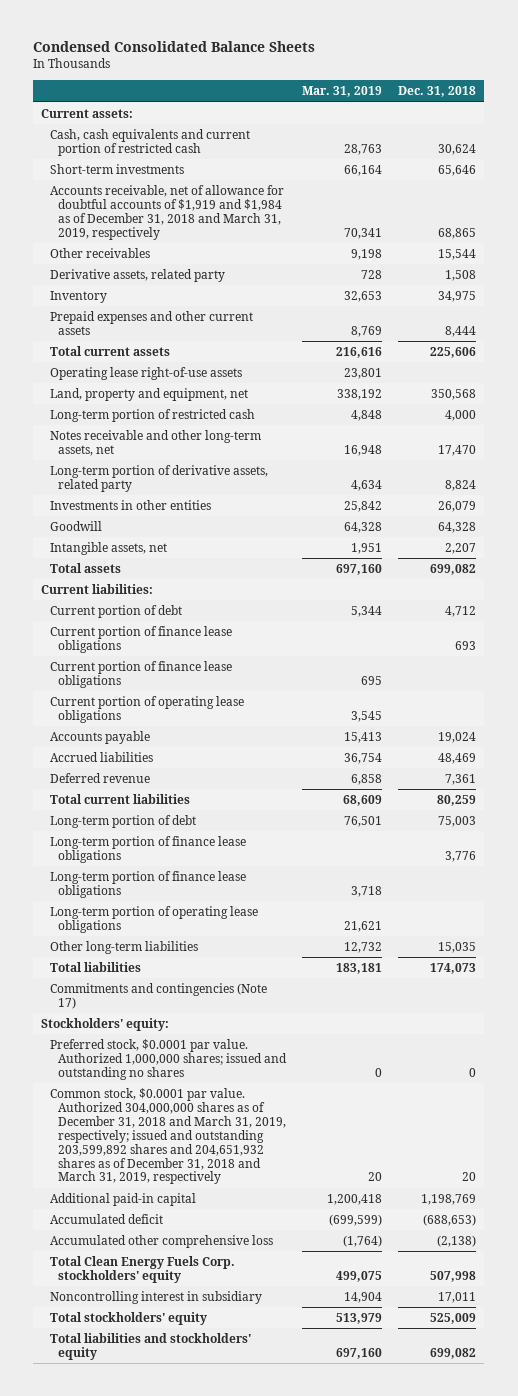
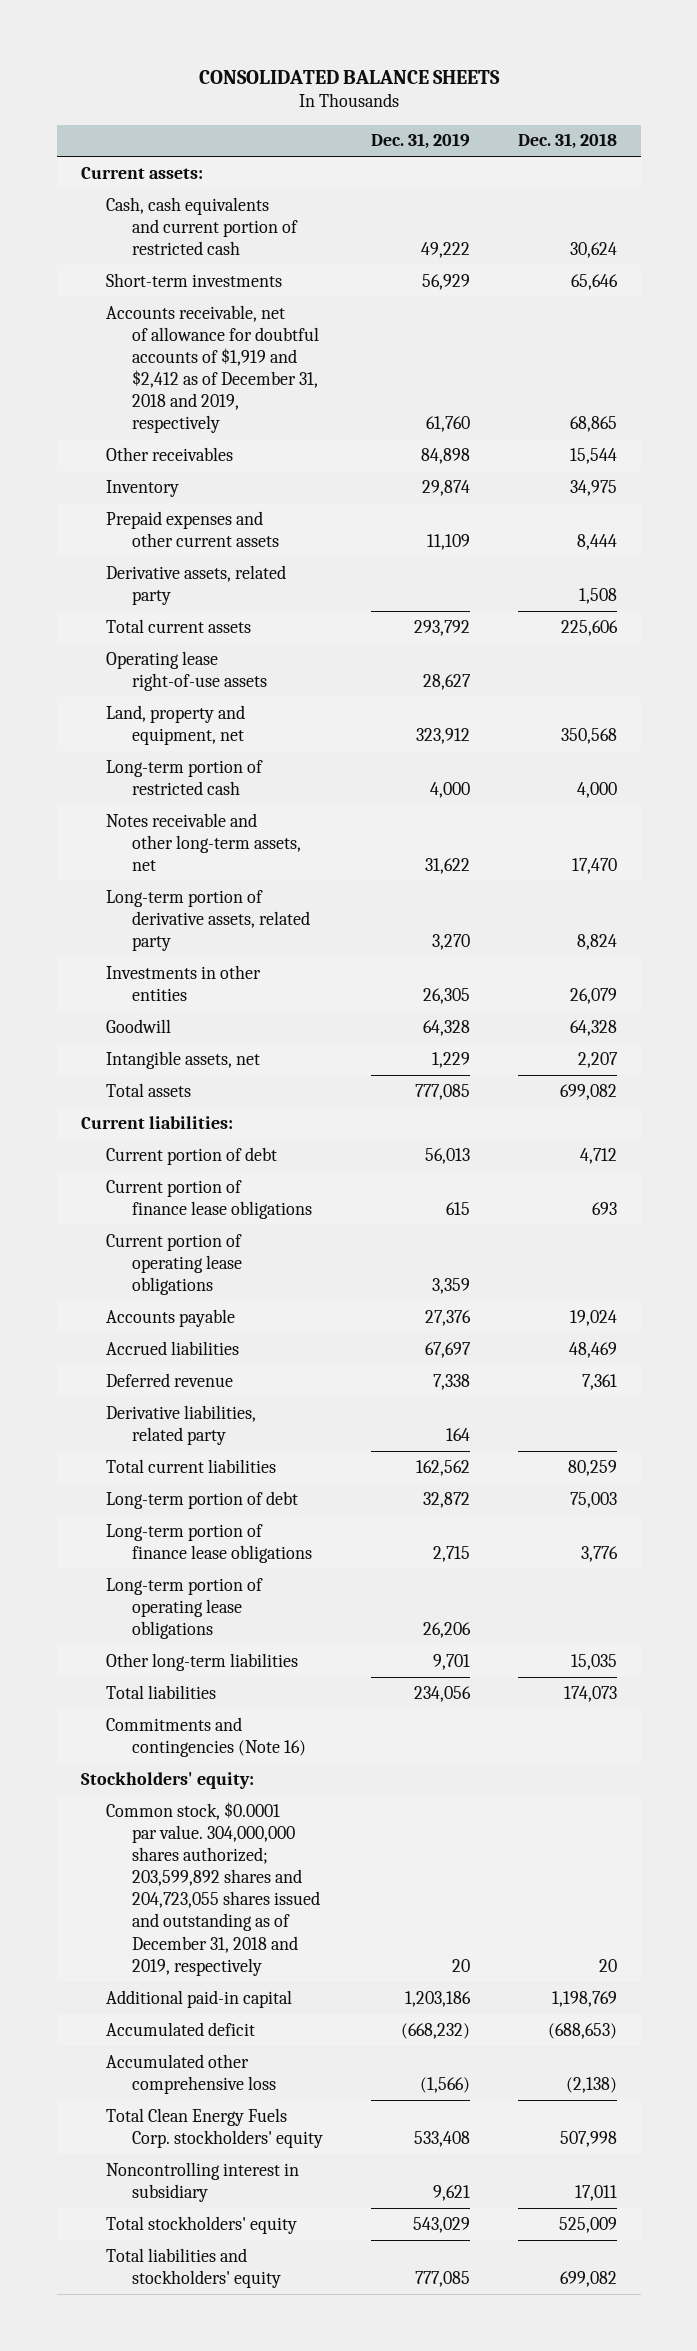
[33,41,316,53] Condensed Consolidated Balance Sheets -> [198,69,500,84] CONSOLIDATED BALANCE SHEETS
[302,86,383,98] Mar. 31, 2019 -> none
none -> [370,133,470,150] Dec. 31, 2019
[49,184,284,240] Accounts receivable, net of allowance for doubtful accounts of $1,919 and $1,984 as of December 31, 2018 and March 31, 2019, respectively -> [106,304,319,434] Accounts receivable, net of allowance for doubtful accounts of $1,919 and $2,412 as of December 31, 2018 and 2019, respectively
[49,268,225,282] Derivative assets, related party -> [106,564,287,605] Derivative assets, related party
[49,660,232,688] Current portion of finance lease obligations -> none
none -> [106,1404,257,1445] Derivative liabilities, related party
[49,870,246,898] Long-term portion of finance lease obligations -> none
[49,982,267,1009] Commitments and contingencies (Note 17) -> [106,1716,306,1757] Commitments and contingencies (Note 16)
[49,1038,288,1080] Preferred stock, $0.0001 par value. Authorized 1,000,000 shares; issued and outstanding no shares -> none
[49,1087,287,1185] Common stock, $0.0001 par value. Authorized 304,000,000 shares as of December 31, 2018 and March 31, 2019, respectively; issued and outstanding 203,599,892 shares and 204,651,932 shares as of December 31, 2018 and March 31, 2019, respectively -> [106,1801,320,1976] Common stock, $0.0001 par value. 304,000,000 shares authorized; 203,599,892 shares and 204,723,055 shares issued and outstanding as of December 31, 2018 and 2019, respectively

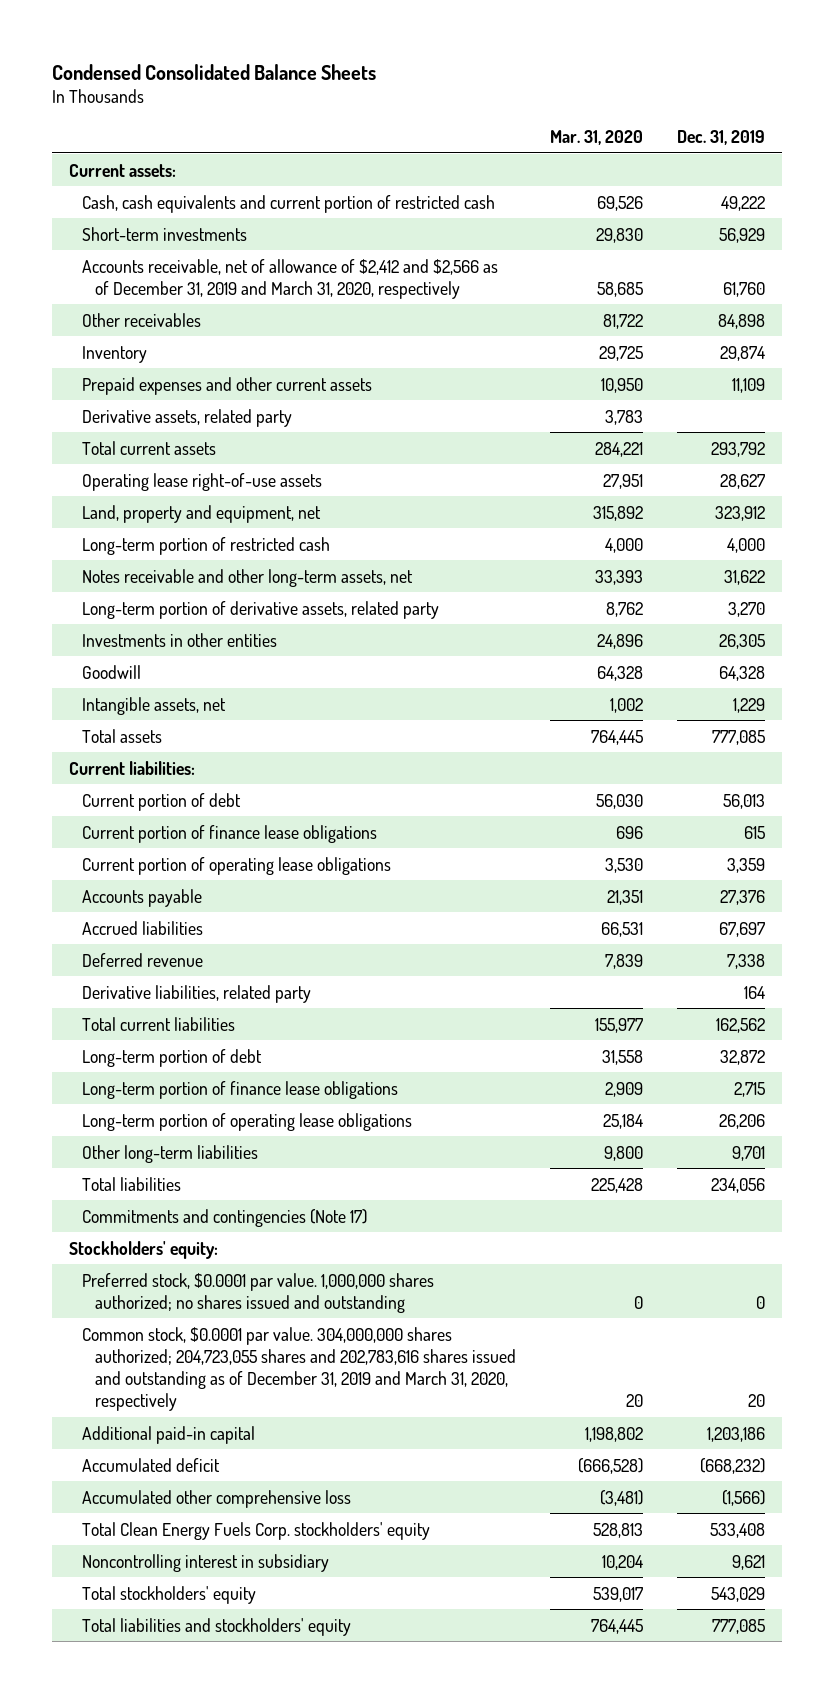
[198,69,500,84] CONSOLIDATED BALANCE SHEETS -> [52,63,377,80] Condensed Consolidated Balance Sheets
[517,133,617,150] Dec. 31, 2018 -> none
none -> [550,130,644,146] Mar. 31, 2020
[106,304,319,434] Accounts receivable, net of allowance for doubtful accounts of $1,919 and $2,412 as of December 31, 2018 and 2019, respectively -> [82,258,499,299] Accounts receivable, net of allowance of $2,412 and $2,566 as of December 31, 2019 and March 31, 2020, respectively
[106,1716,306,1757] Commitments and contingencies (Note 16) -> [82,1208,368,1227] Commitments and contingencies (Note 17)
none -> [82,1272,435,1313] Preferred stock, $0.0001 par value. 1,000,000 shares authorized; no shares issued and outstanding
[106,1801,320,1976] Common stock, $0.0001 par value. 304,000,000 shares authorized; 203,599,892 shares and 204,723,055 shares issued and outstanding as of December 31, 2018 and 2019, respectively -> [82,1326,517,1412] Common stock, $0.0001 par value. 304,000,000 shares authorized; 204,723,055 shares and 202,783,616 shares issued and outstanding as of December 31, 2019 and March 31, 2020, respectively

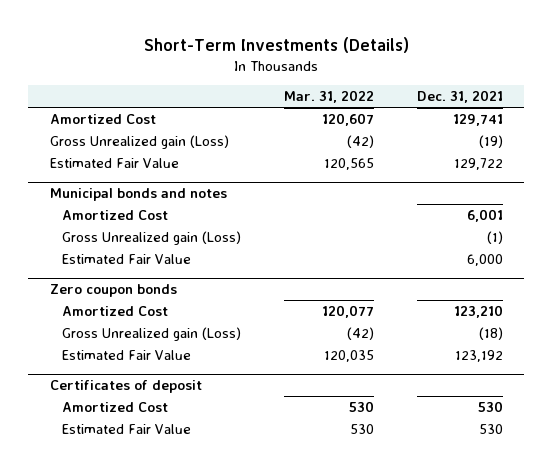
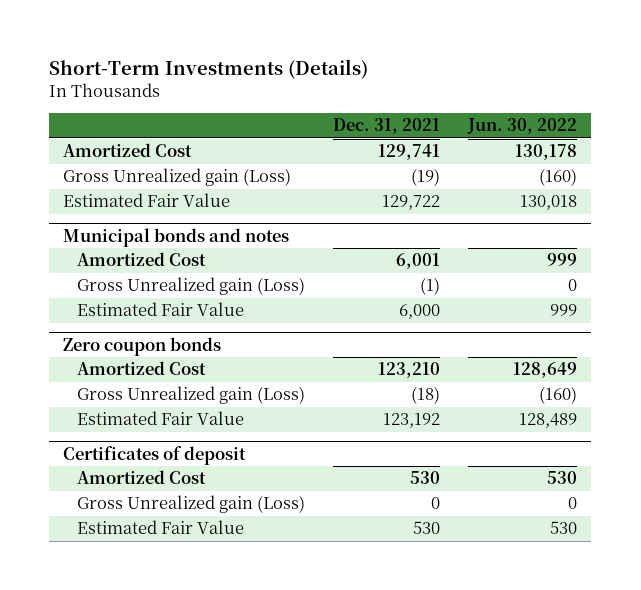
[283,90,374,104] Mar. 31, 2022 -> none
none -> [467,118,578,135] Jun. 30, 2022
none -> [77,495,306,514] Gross Unrealized gain (Loss)

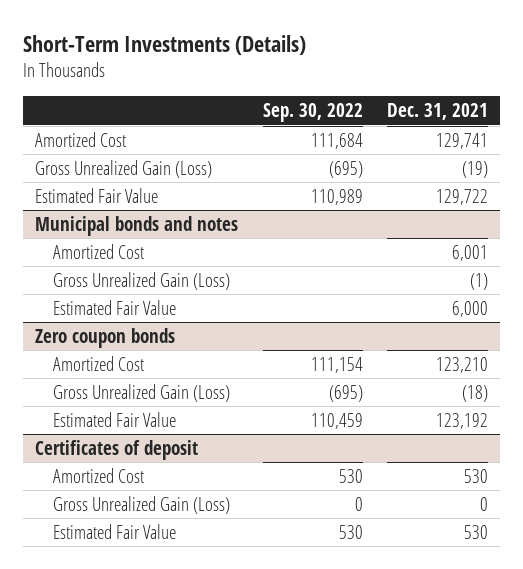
[467,118,578,135] Jun. 30, 2022 -> none
none -> [262,102,363,122] Sep. 30, 2022
[63,168,292,187] Gross Unrealized gain (Loss) -> [35,159,213,178] Gross Unrealized Gain (Loss)
[77,277,306,296] Gross Unrealized gain (Loss) -> [53,271,231,290] Gross Unrealized Gain (Loss)
[77,386,306,405] Gross Unrealized gain (Loss) -> [53,383,231,402] Gross Unrealized Gain (Loss)
[77,495,306,514] Gross Unrealized gain (Loss) -> [53,495,231,514] Gross Unrealized Gain (Loss)

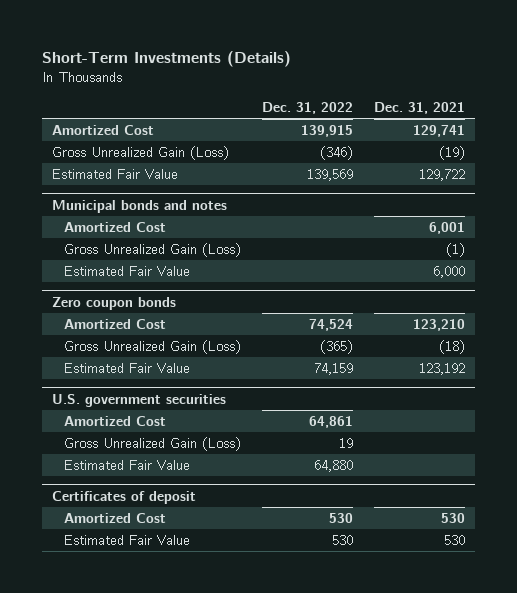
[262,102,363,122] Sep. 30, 2022 -> none
none -> [261,101,353,114] Dec. 31, 2022
none -> [52,393,227,407] U.S. government securities
none -> [63,415,166,426] Amortized Cost
none -> [63,436,241,451] Gross Unrealized Gain (Loss)
none -> [63,459,190,470] Estimated Fair Value
[53,495,231,514] Gross Unrealized Gain (Loss) -> none

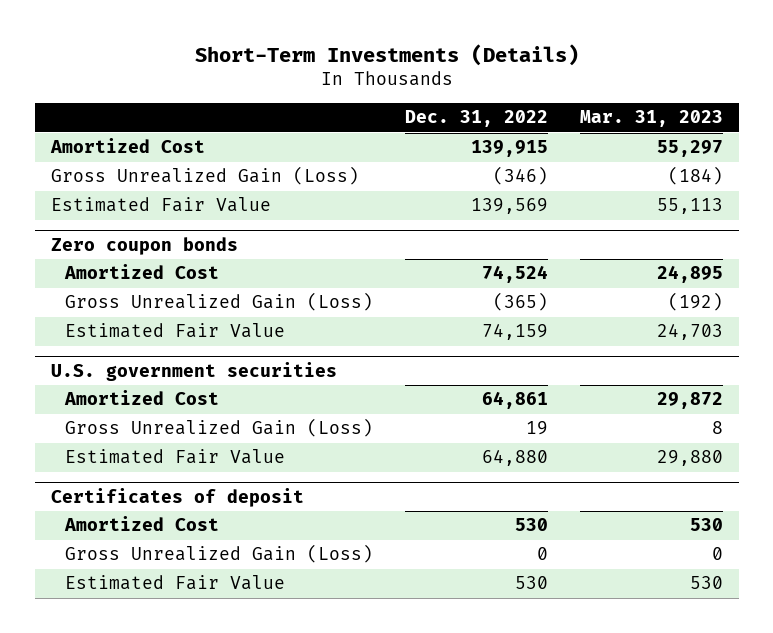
[373,101,465,114] Dec. 31, 2021 -> none
none -> [579,110,723,128] Mar. 31, 2023
[52,199,228,213] Municipal bonds and notes -> none
[63,221,166,232] Amortized Cost -> none
[63,242,241,257] Gross Unrealized Gain (Loss) -> none
[63,265,190,276] Estimated Fair Value -> none
none -> [65,544,374,564] Gross Unrealized Gain (Loss)

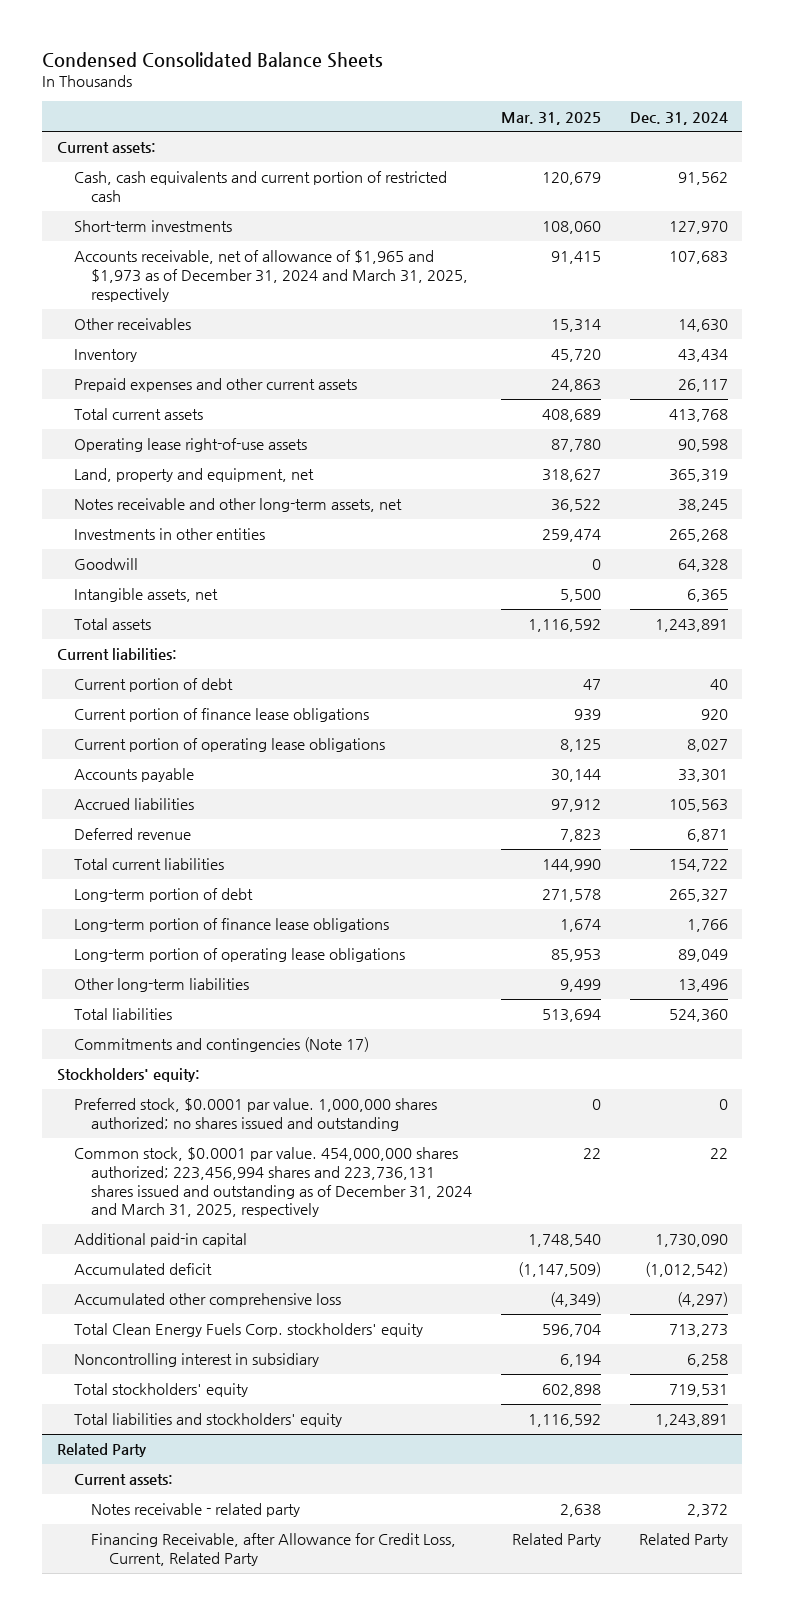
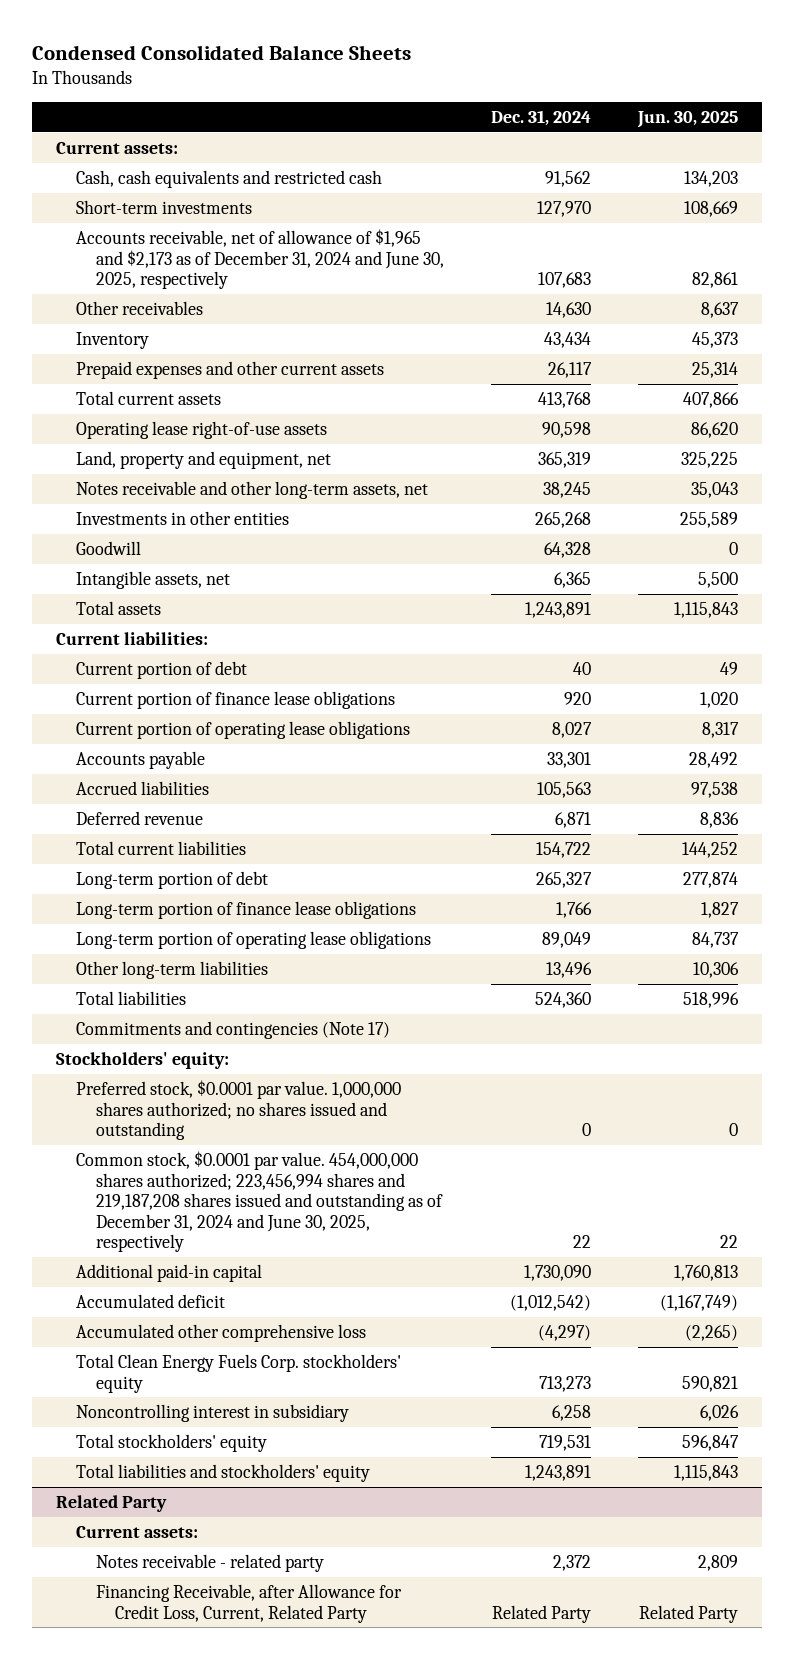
[501,111,602,125] Mar. 31, 2025 -> none
none -> [636,111,738,129] Jun. 30, 2025
[74,171,448,203] Cash, cash equivalents and current portion of restricted cash -> [75,169,382,188] Cash, cash equivalents and restricted cash
[74,250,469,302] Accounts receivable, net of allowance of $1,965 and $1,973 as of December 31, 2024 and March 31, 2025, respectively -> [75,228,444,290] Accounts receivable, net of allowance of $1,965 and $2,173 as of December 31, 2024 and June 30, 2025, respectively
[74,1147,473,1218] Common stock, $0.0001 par value. 454,000,000 shares authorized; 223,456,994 shares and 223,736,131 shares issued and outstanding as of December 31, 2024 and March 31, 2025, respectively -> [75,1150,443,1253] Common stock, $0.0001 par value. 454,000,000 shares authorized; 223,456,994 shares and 219,187,208 shares issued and outstanding as of December 31, 2024 and June 30, 2025, respectively

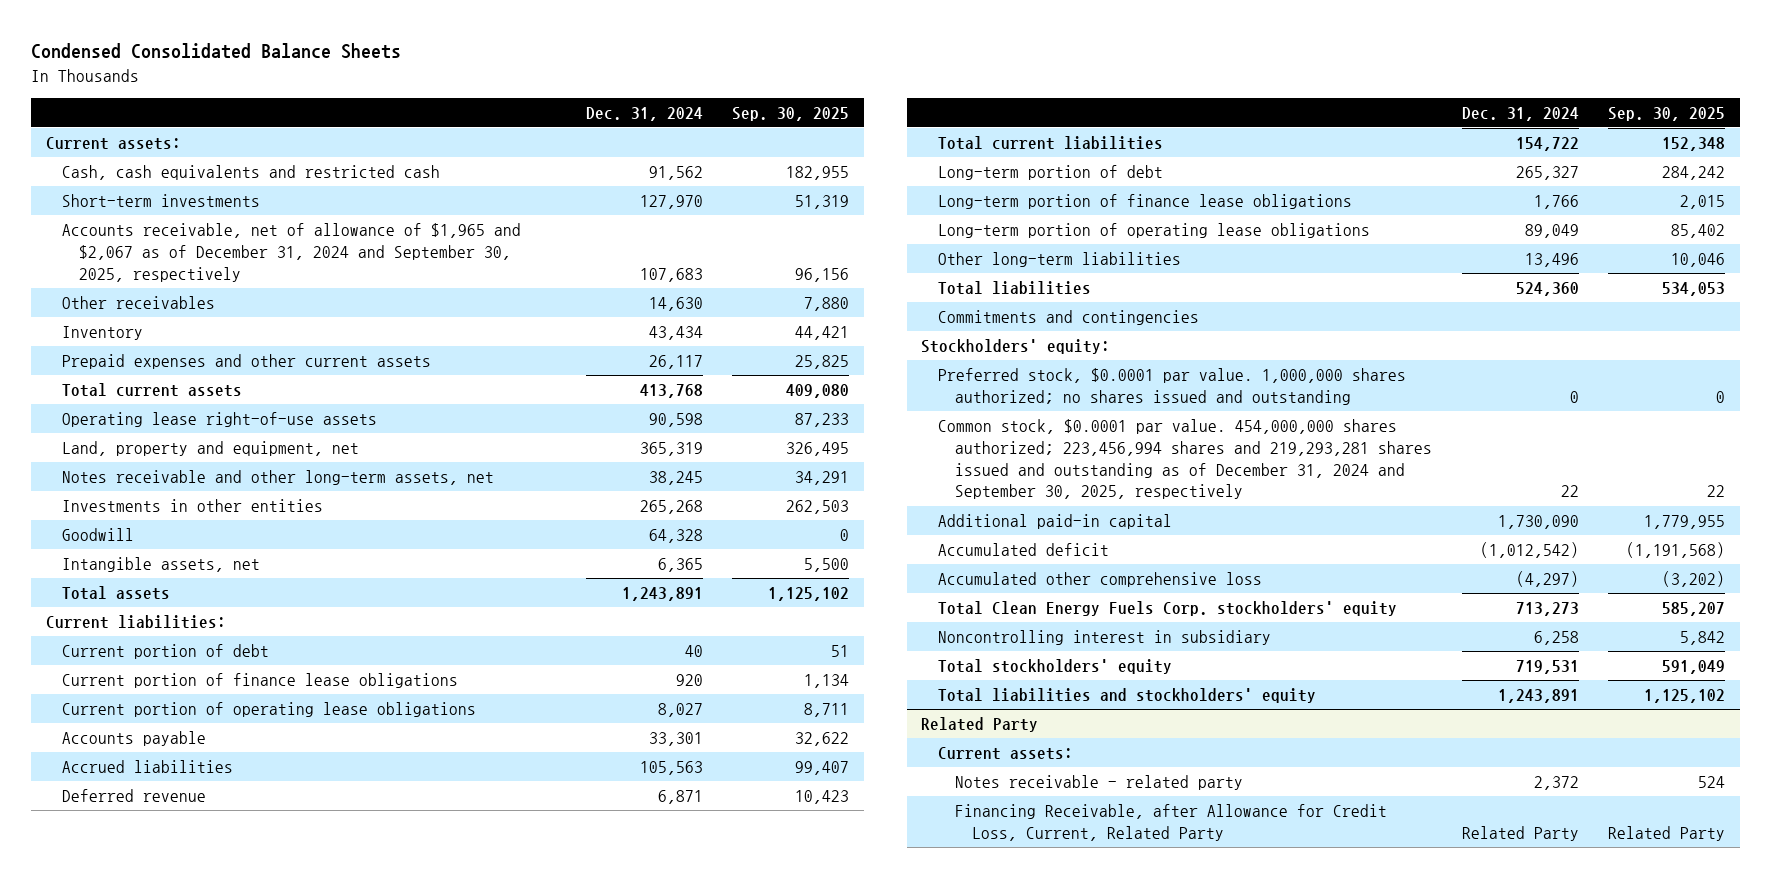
[636,111,738,129] Jun. 30, 2025 -> none
none -> [732,106,850,121] Sep. 30, 2025
[75,228,444,290] Accounts receivable, net of allowance of $1,965 and $2,173 as of December 31, 2024 and June 30, 2025, respectively -> [62,223,522,282] Accounts receivable, net of allowance of $1,965 and $2,067 as of December 31, 2024 and September 30, 2025, respectively
[75,1020,390,1039] Commitments and contingencies (Note 17) -> [938,310,1200,326] Commitments and contingencies
[75,1150,443,1253] Common stock, $0.0001 par value. 454,000,000 shares authorized; 223,456,994 shares and 219,187,208 shares issued and outstanding as of December 31, 2024 and June 30, 2025, respectively -> [938,419,1433,500] Common stock, $0.0001 par value. 454,000,000 shares authorized; 223,456,994 shares and 219,293,281 shares issued and outstanding as of December 31, 2024 and September 30, 2025, respectively

